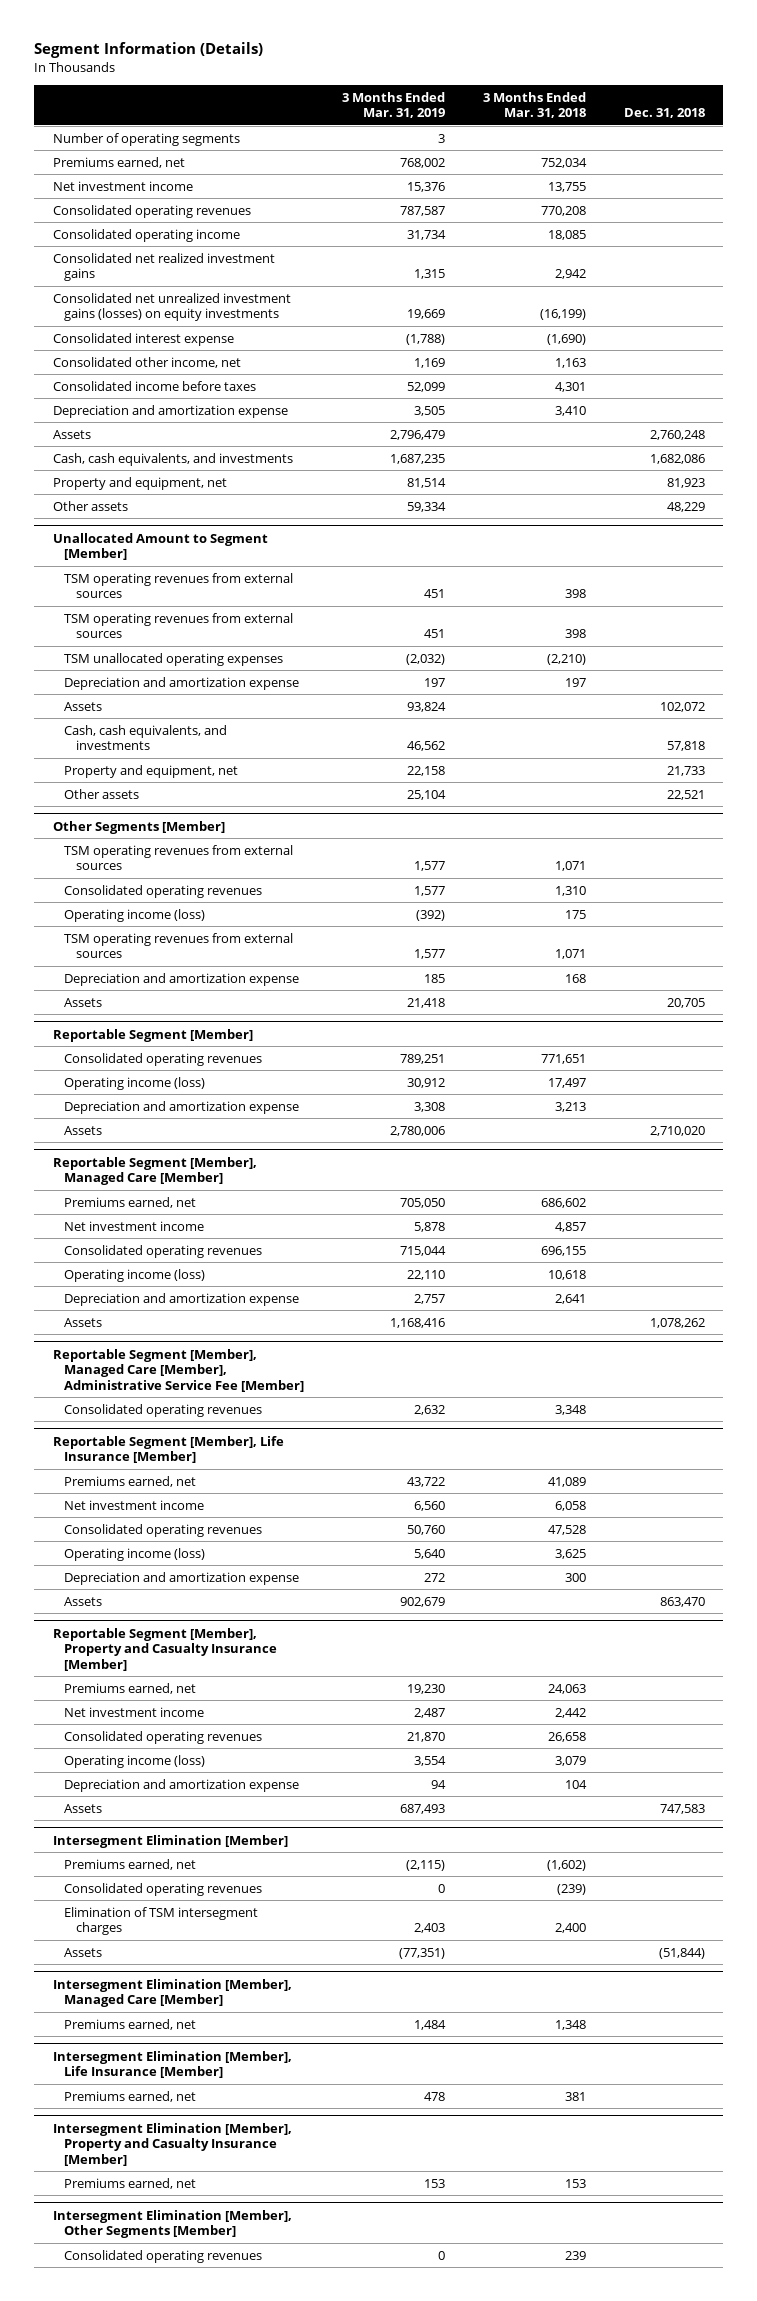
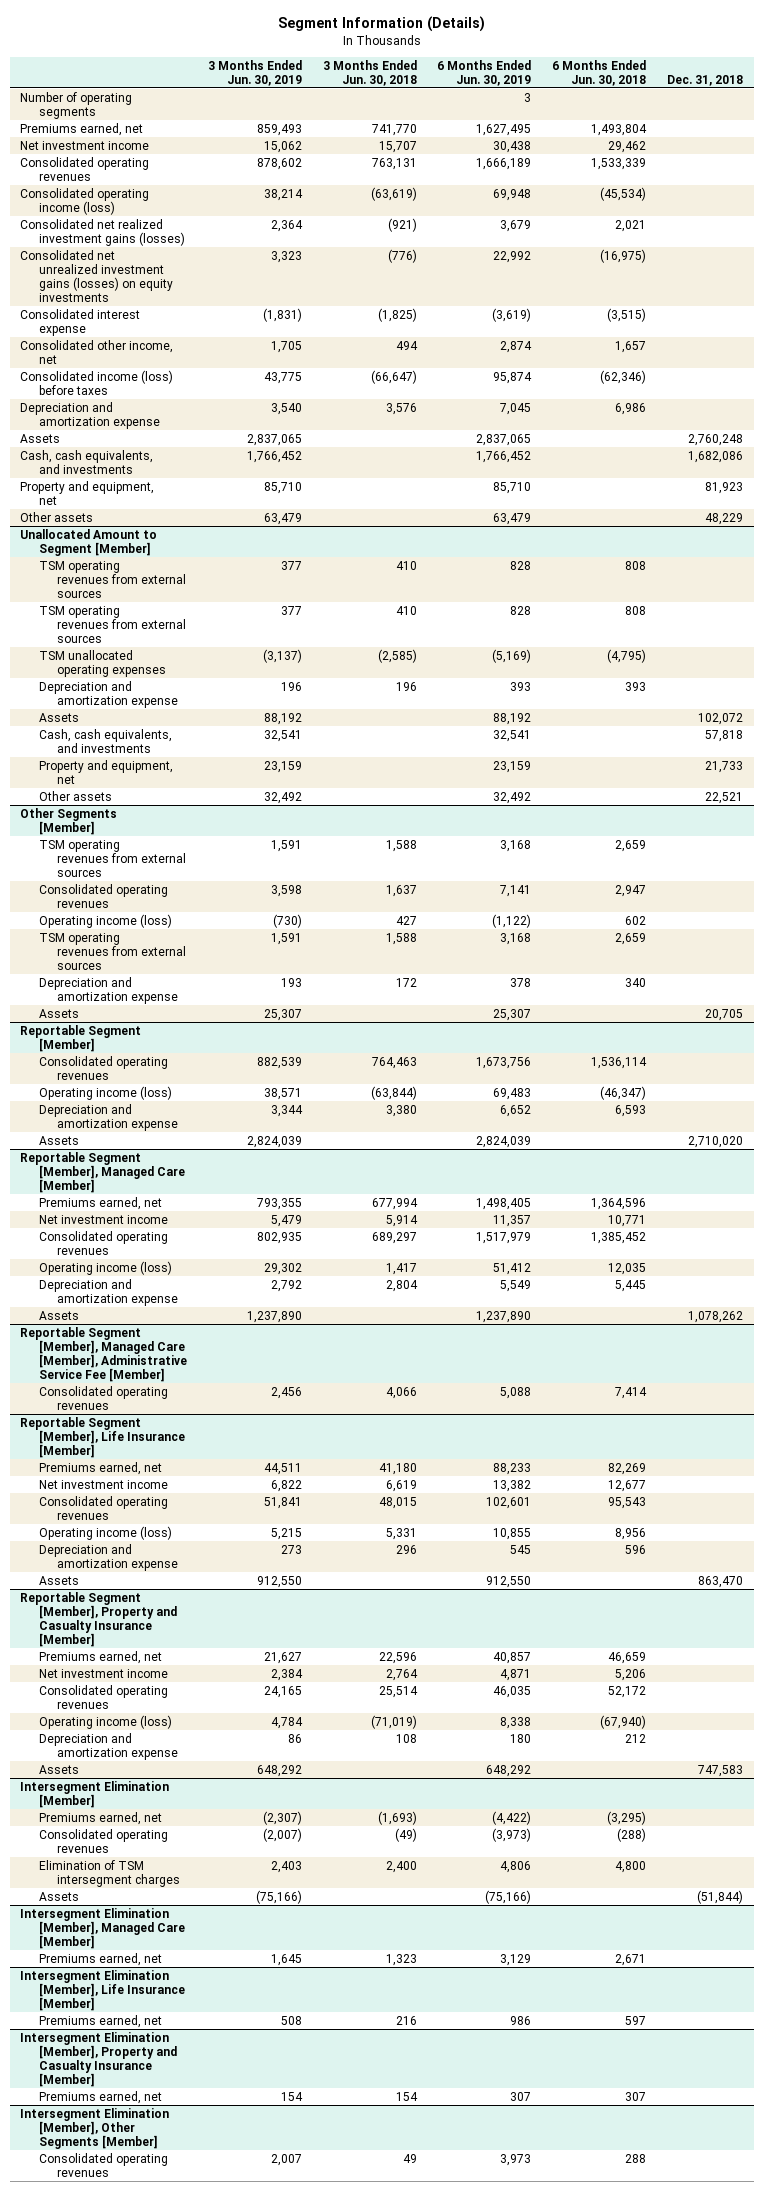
[342,91,446,119] 3 Months Ended Mar. 31, 2019 -> none
[482,91,586,119] 3 Months Ended Mar. 31, 2018 -> none
none -> [207,59,302,86] 3 Months Ended Jun. 30, 2019
none -> [322,59,417,86] 3 Months Ended Jun. 30, 2018
none -> [437,59,532,86] 6 Months Ended Jun. 30, 2019
none -> [552,59,647,86] 6 Months Ended Jun. 30, 2018
[52,228,240,242] Consolidated operating income -> [20,187,150,215] Consolidated operating income (loss)
[52,252,275,282] Consolidated net realized investment gains -> [20,218,185,246] Consolidated net realized investment gains (losses)
[52,380,256,391] Consolidated income before taxes -> [20,369,174,395] Consolidated income (loss) before taxes

